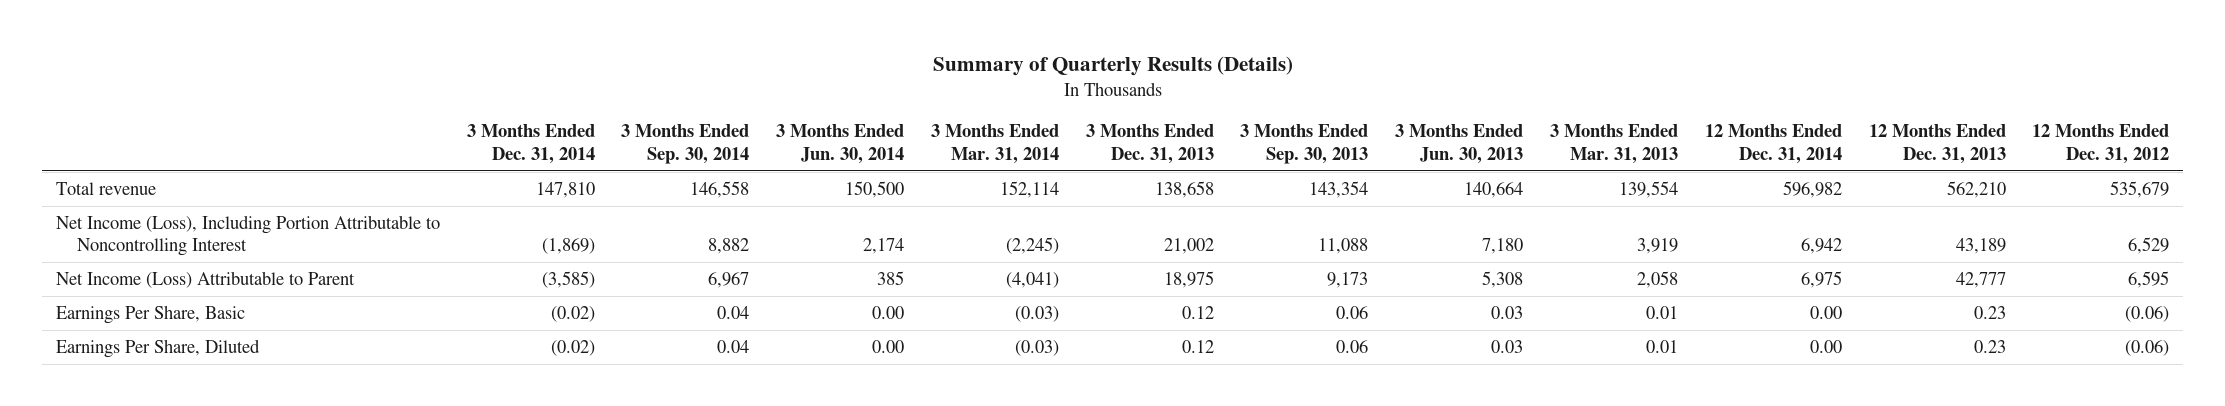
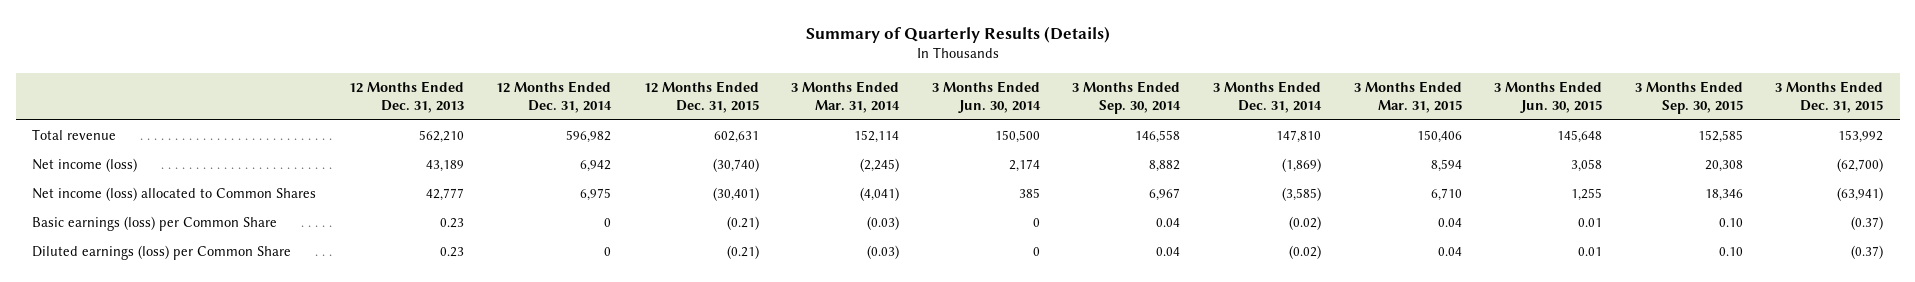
[1085,124,1214,164] 3 Months Ended Dec. 31, 2013 -> none
[1240,124,1369,164] 3 Months Ended Sep. 30, 2013 -> none
[1395,124,1524,164] 3 Months Ended Jun. 30, 2013 -> none
[1549,124,1678,164] 3 Months Ended Mar. 31, 2013 -> none
[2032,124,2170,164] 12 Months Ended Dec. 31, 2012 -> none
none -> [643,81,759,114] 12 Months Ended Dec. 31, 2015
none -> [1353,81,1462,114] 3 Months Ended Mar. 31, 2015
none -> [1494,81,1603,114] 3 Months Ended Jun. 30, 2015
none -> [1634,81,1743,115] 3 Months Ended Sep. 30, 2015
none -> [1775,81,1884,114] 3 Months Ended Dec. 31, 2015
[55,214,440,257] Net Income (Loss), Including Portion Attributable to Noncontrolling Interest -> [32,158,138,173] Net income (loss)
[55,270,355,288] Net Income (Loss) Attributable to Parent -> [32,187,317,202] Net income (loss) allocated to Common Shares
[55,304,245,324] Earnings Per Share, Basic -> [32,216,278,232] Basic earnings (loss) per Common Share
[872,305,905,319] 0.00 -> [1032,218,1040,228] 0
[1809,305,1842,319] 0.00 -> [604,218,612,228] 0
[55,338,260,358] Earnings Per Share, Diluted -> [32,245,292,261] Diluted earnings (loss) per Common Share
[872,339,905,353] 0.00 -> [1032,247,1040,257] 0
[1809,339,1842,353] 0.00 -> [604,247,612,257] 0

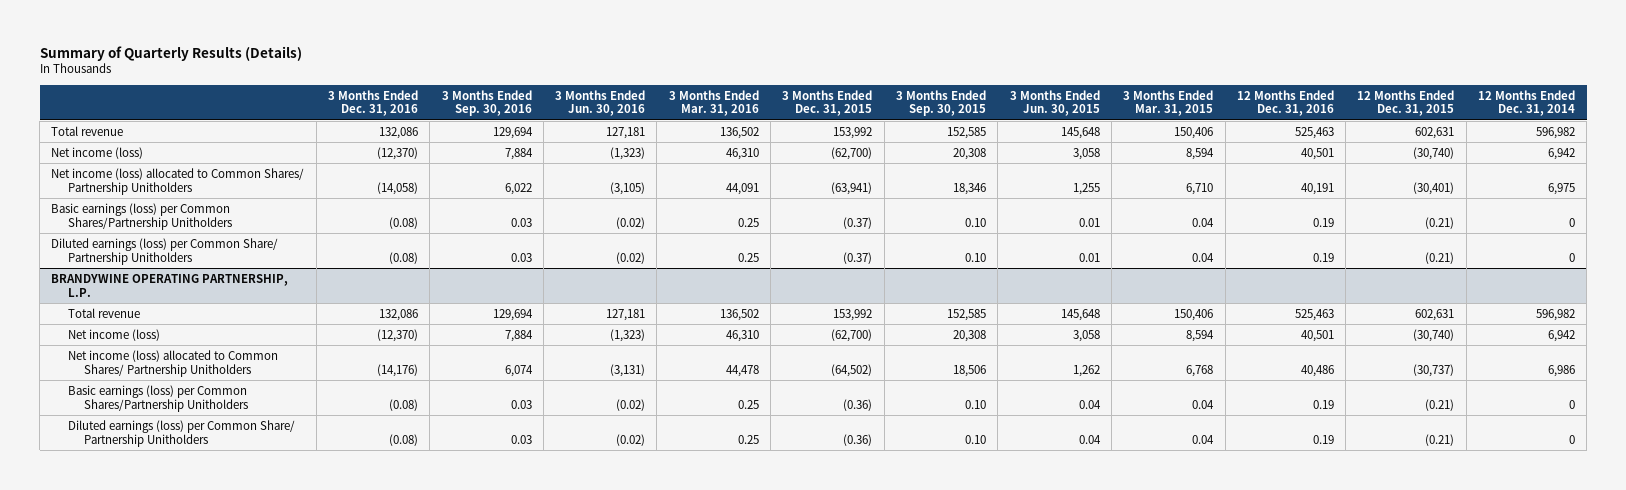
[348,81,464,114] 12 Months Ended Dec. 31, 2013 -> none
[791,81,901,114] 3 Months Ended Mar. 31, 2014 -> none
[931,81,1041,114] 3 Months Ended Jun. 30, 2014 -> none
[1072,81,1182,115] 3 Months Ended Sep. 30, 2014 -> none
[1212,81,1322,114] 3 Months Ended Dec. 31, 2014 -> none
none -> [327,89,418,117] 3 Months Ended Dec. 31, 2016
none -> [441,89,532,117] 3 Months Ended Sep. 30, 2016
none -> [555,89,646,117] 3 Months Ended Jun. 30, 2016
none -> [668,89,759,117] 3 Months Ended Mar. 31, 2016
none -> [1236,89,1334,117] 12 Months Ended Dec. 31, 2016
[32,187,317,202] Net income (loss) allocated to Common Shares -> [51,167,305,195] Net income (loss) allocated to Common Shares/ Partnership Unitholders
[32,216,278,232] Basic earnings (loss) per Common Share -> [51,202,232,230] Basic earnings (loss) per Common Shares/Partnership Unitholders
[32,245,292,261] Diluted earnings (loss) per Common Share -> [51,237,279,265] Diluted earnings (loss) per Common Share/ Partnership Unitholders
none -> [51,273,289,297] BRANDYWINE OPERATING PARTNERSHIP, L.P.
none -> [67,307,140,318] Total revenue
none -> [67,328,160,341] Net income (loss)
none -> [67,349,278,377] Net income (loss) allocated to Common Shares/ Partnership Unitholders
none -> [67,384,249,412] Basic earnings (loss) per Common Shares/Partnership Unitholders
none -> [67,419,295,447] Diluted earnings (loss) per Common Share/ Partnership Unitholders

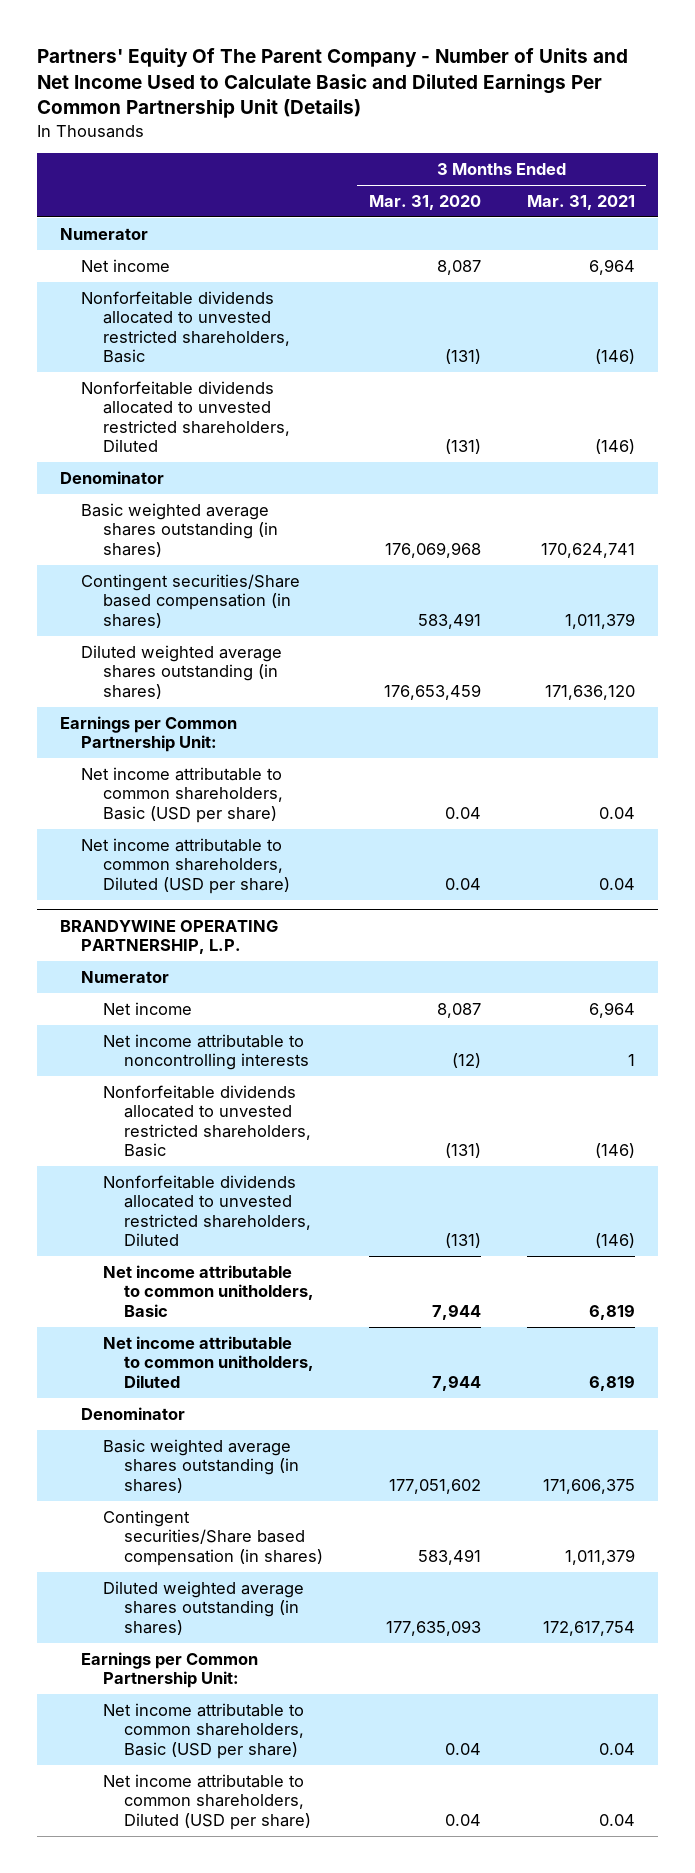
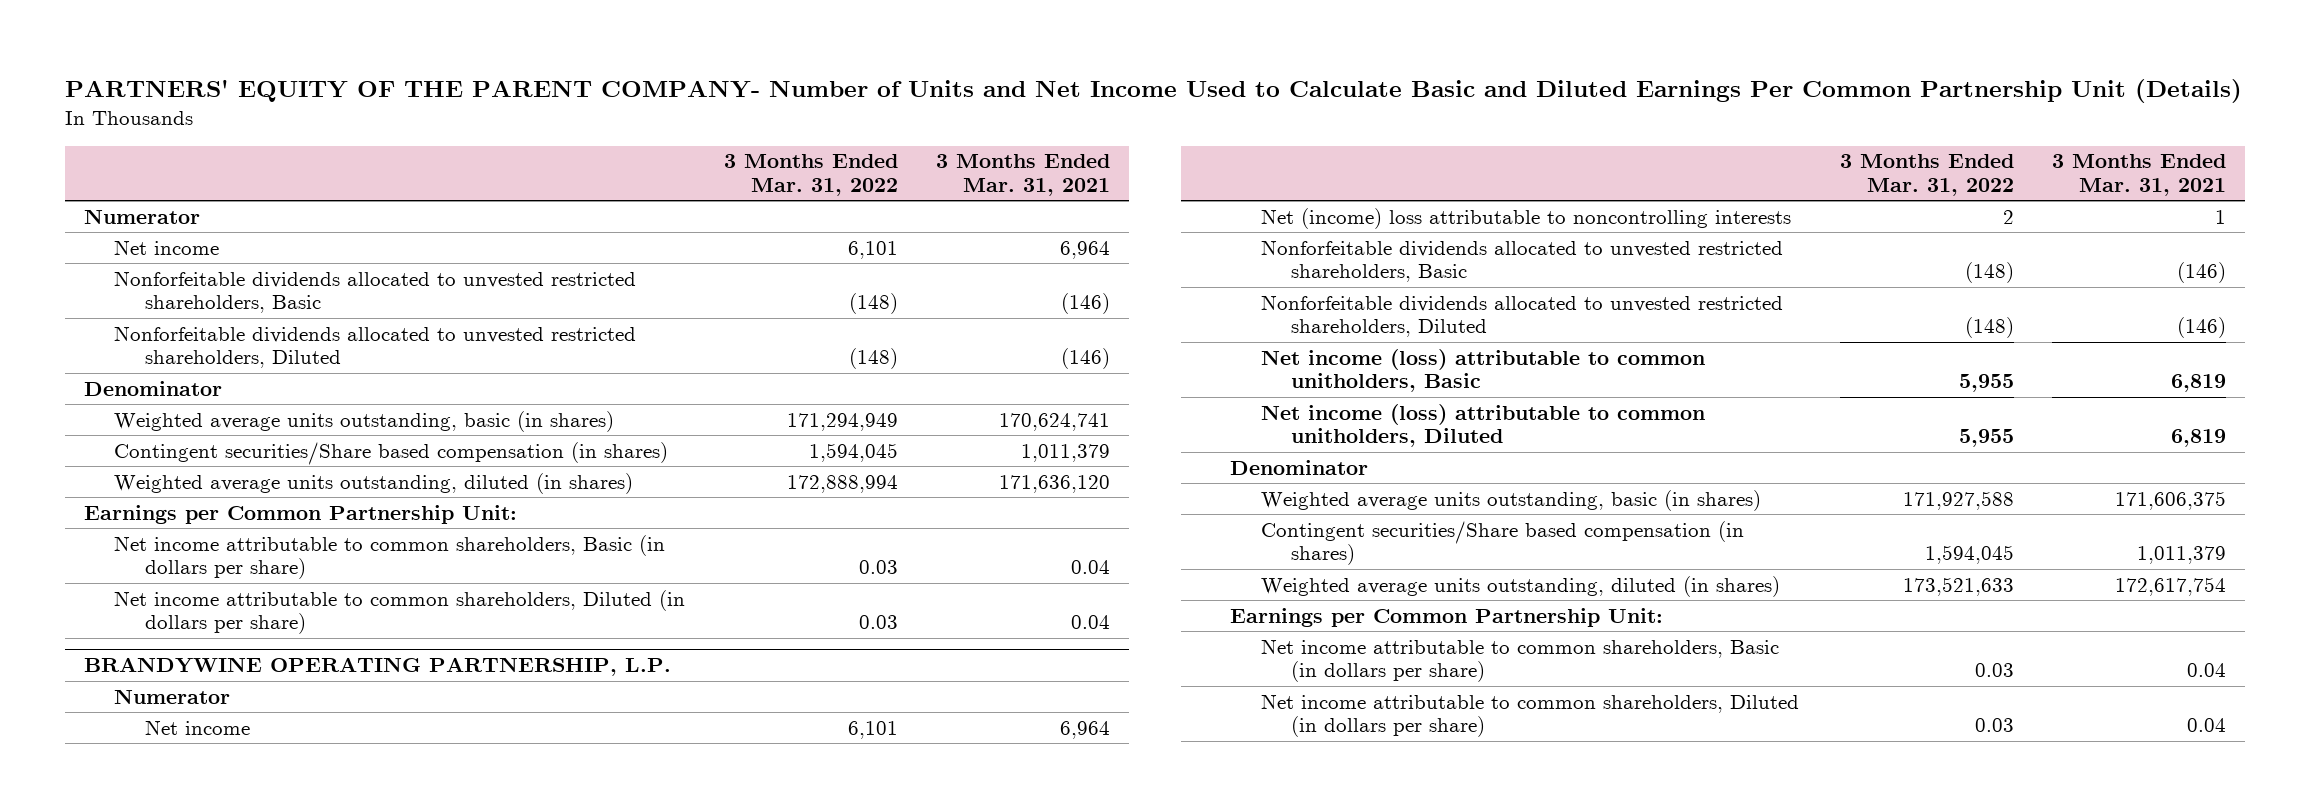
[37,47,629,119] Partners' Equity Of The Parent Company - Number of Units and Net Income Used to Calculate Basic and Diluted Earnings Per Common Partnership Unit (Details) -> [64,79,2242,104] PARTNERS' EQUITY OF THE PARENT COMPANY- Number of Units and Net Income Used to Calculate Basic and Diluted Earnings Per Common Partnership Unit (Details)
[368,194,481,210] Mar. 31, 2020 -> none
none -> [723,154,898,197] 3 Months Ended Mar. 31, 2022
[81,502,278,557] Basic weighted average shares outstanding (in shares) -> [114,410,615,432] Weighted average units outstanding, basic (in shares)
[81,644,283,699] Diluted weighted average shares outstanding (in shares) -> [114,472,634,494] Weighted average units outstanding, diluted (in shares)
[81,766,283,823] Net income attributable to common shareholders, Basic (USD per share) -> [114,534,666,580] Net income attributable to common shareholders, Basic (in dollars per share)
[81,837,290,894] Net income attributable to common shareholders, Diluted (USD per share) -> [114,589,686,635] Net income attributable to common shareholders, Diluted (in dollars per share)
[102,1033,309,1071] Net income attributable to noncontrolling interests -> [1260,207,1791,229] Net (income) loss attributable to noncontrolling interests
[102,1264,314,1317] Net income attributable to common unitholders, Basic -> [1260,348,1705,393] Net income (loss) attributable to common unitholders, Basic
[102,1335,314,1388] Net income attributable to common unitholders, Diluted -> [1260,403,1705,448] Net income (loss) attributable to common unitholders, Diluted
[102,1438,299,1493] Basic weighted average shares outstanding (in shares) -> [1260,489,1761,511] Weighted average units outstanding, basic (in shares)
[102,1580,304,1635] Diluted weighted average shares outstanding (in shares) -> [1260,575,1780,597] Weighted average units outstanding, diluted (in shares)
[102,1702,304,1759] Net income attributable to common shareholders, Basic (USD per share) -> [1260,638,1779,683] Net income attributable to common shareholders, Basic (in dollars per share)
[102,1773,311,1830] Net income attributable to common shareholders, Diluted (USD per share) -> [1260,693,1799,738] Net income attributable to common shareholders, Diluted (in dollars per share)

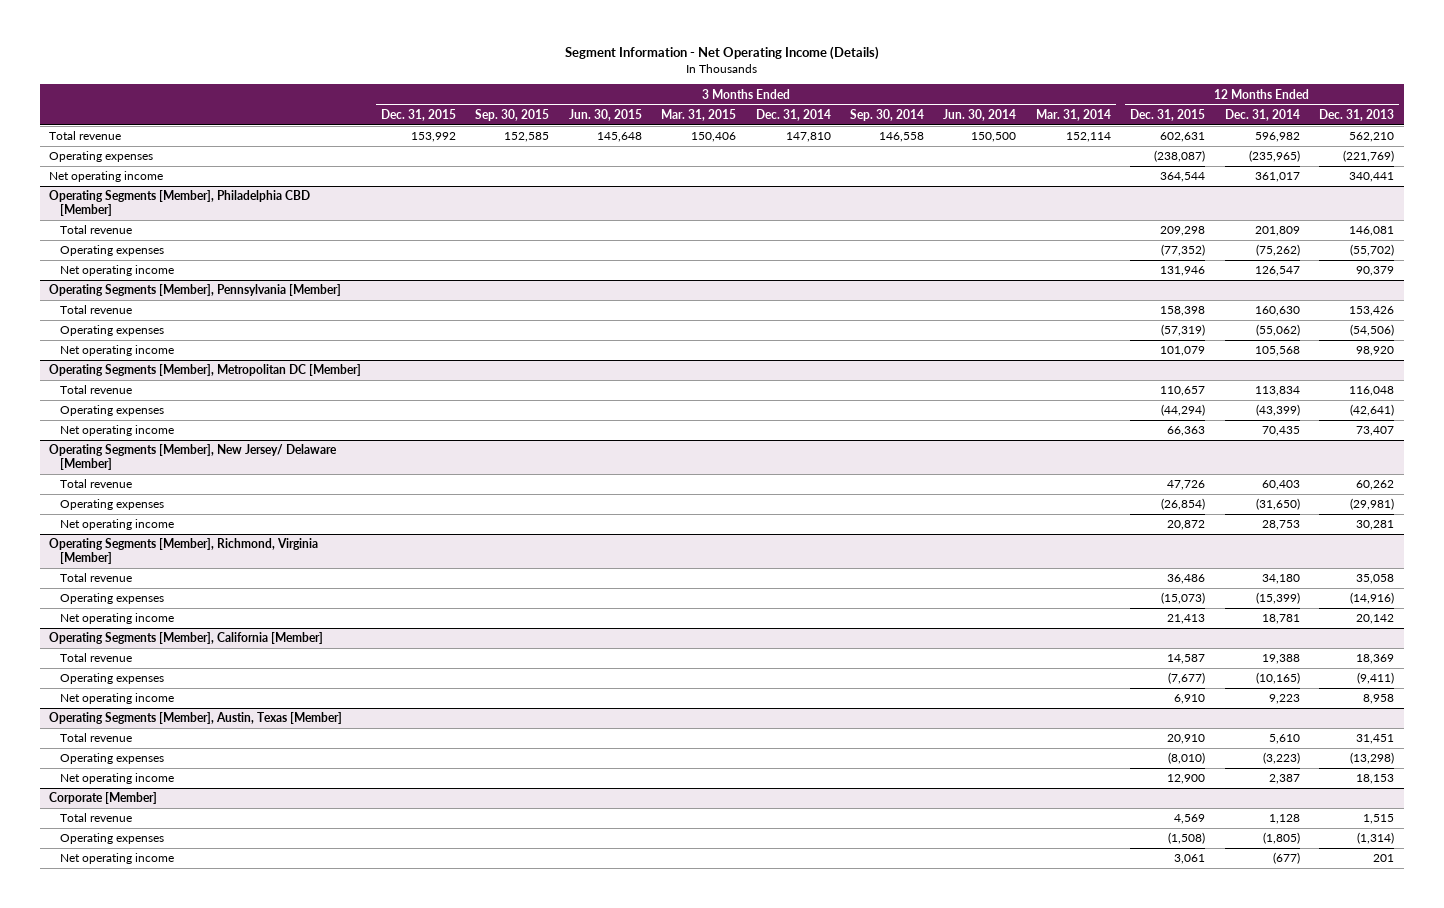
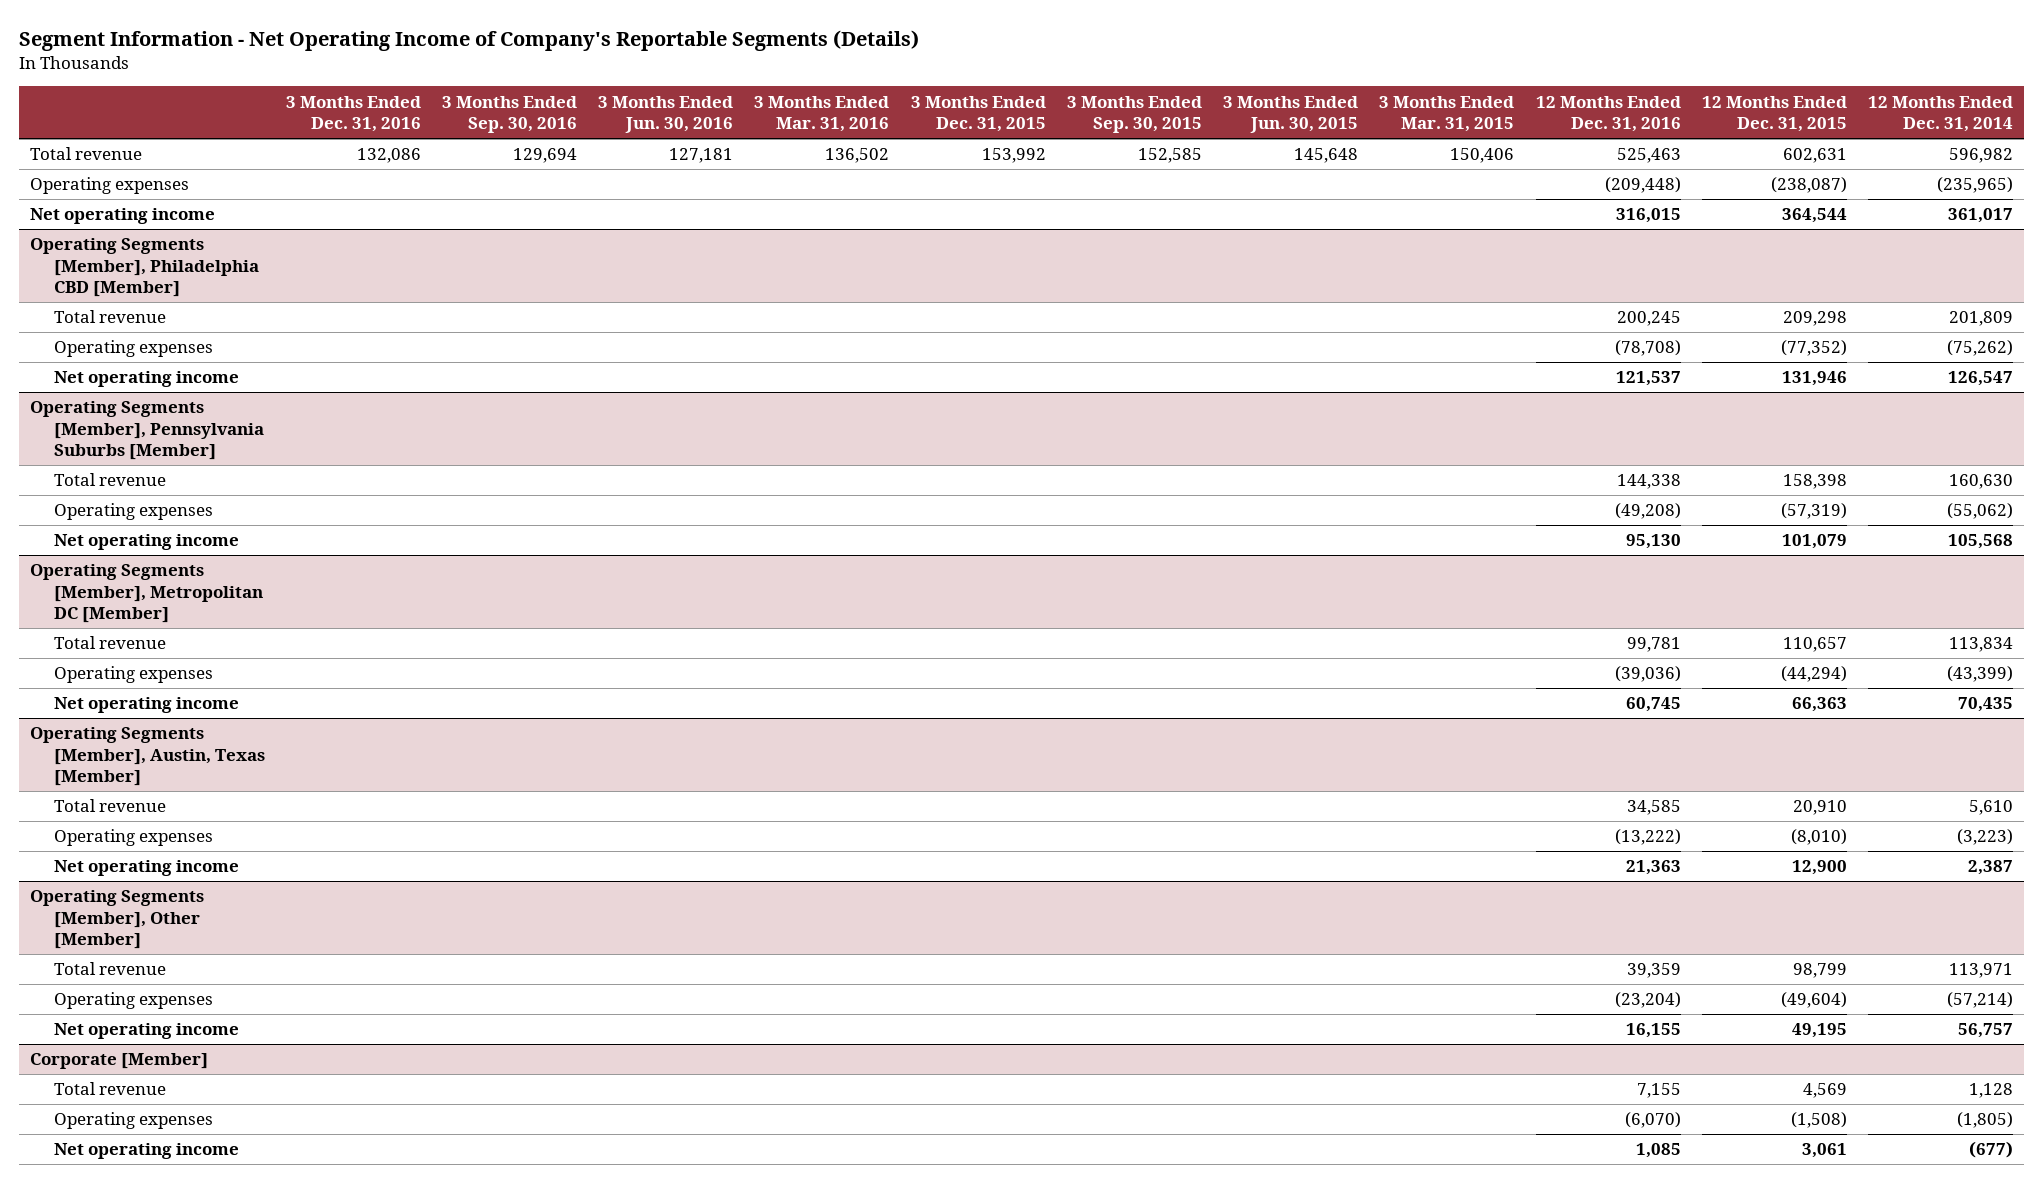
[564,46,879,61] Segment Information - Net Operating Income (Details) -> [19,29,920,51] Segment Information - Net Operating Income of Company's Reportable Segments (Details)
[755,108,831,121] Dec. 31, 2014 -> none
[849,108,924,121] Sep. 30, 2014 -> none
[943,108,1017,121] Jun. 30, 2014 -> none
[1035,108,1111,121] Mar. 31, 2014 -> none
[1319,108,1395,121] Dec. 31, 2013 -> none
none -> [285,95,421,133] 3 Months Ended Dec. 31, 2016
none -> [442,95,578,134] 3 Months Ended Sep. 30, 2016
none -> [598,95,734,134] 3 Months Ended Jun. 30, 2016
none -> [754,95,890,133] 3 Months Ended Mar. 31, 2016
none -> [1535,95,1681,133] 12 Months Ended Dec. 31, 2016
[49,284,342,297] Operating Segments [Member], Pennsylvania [Member] -> [29,401,264,461] Operating Segments [Member], Pennsylvania Suburbs [Member]
[49,444,338,470] Operating Segments [Member], New Jersey/ Delaware [Member] -> none
[59,479,132,489] Total revenue -> none
[59,499,164,511] Operating expenses -> none
[59,519,174,531] Net operating income -> none
[49,538,319,564] Operating Segments [Member], Richmond, Virginia [Member] -> none
[59,573,132,583] Total revenue -> none
[59,593,164,605] Operating expenses -> none
[59,613,174,625] Net operating income -> none
[49,632,324,645] Operating Segments [Member], California [Member] -> none
[59,653,132,663] Total revenue -> none
[59,673,164,685] Operating expenses -> none
[59,693,174,705] Net operating income -> none
none -> [29,890,204,950] Operating Segments [Member], Other [Member]
none -> [53,962,166,976] Total revenue
none -> [53,992,213,1010] Operating expenses
none -> [53,1023,239,1040] Net operating income

